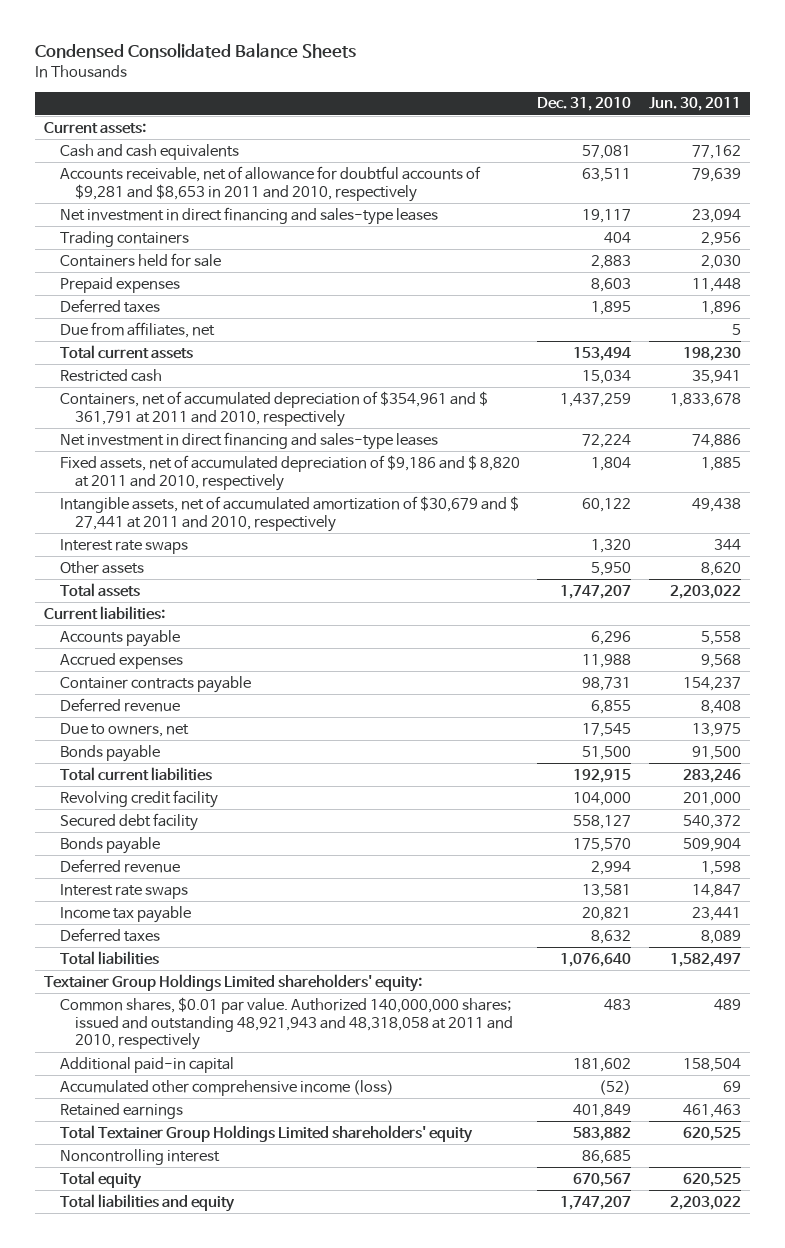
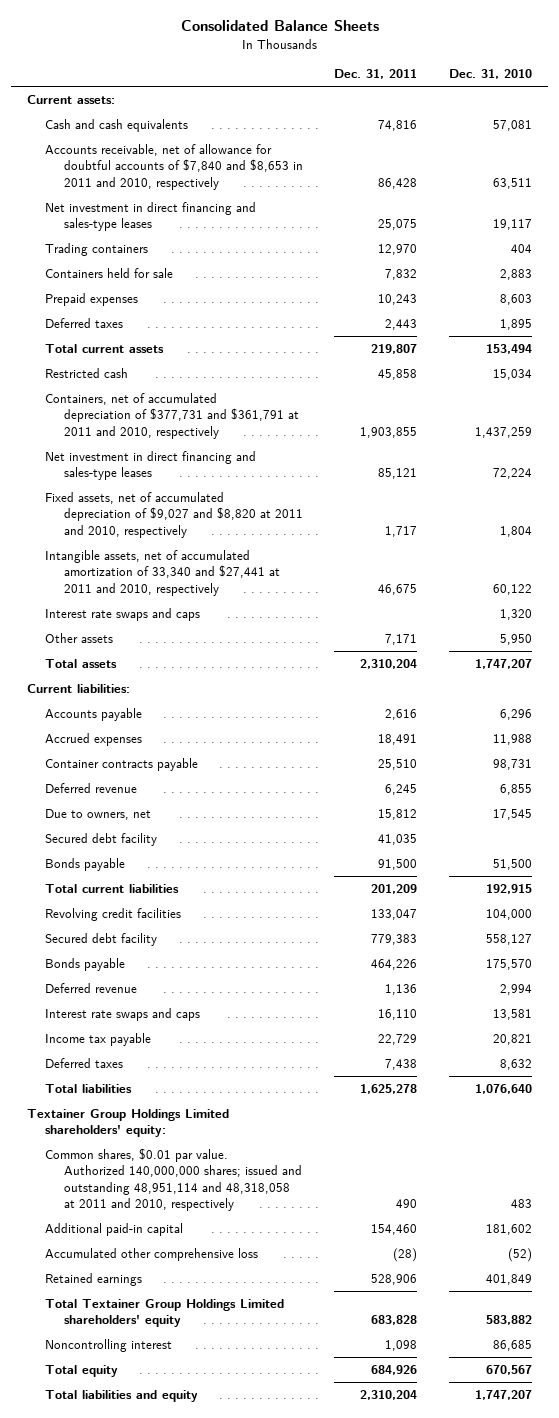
[34,43,356,59] Condensed Consolidated Balance Sheets -> [180,20,379,32] Consolidated Balance Sheets
[649,97,742,112] Jun. 30, 2011 -> none
none -> [334,69,418,80] Dec. 31, 2011
[59,165,481,202] Accounts receivable, net of allowance for doubtful accounts of $9,281 and $8,653 in 2011 and 2010, respectively -> [45,143,303,190] Accounts receivable, net of allowance for doubtful accounts of $7,840 and $8,653 in 2011 and 2010, respectively
[59,321,215,338] Due from affiliates, net -> none
[59,390,488,427] Containers, net of accumulated depreciation of $354,961 and $ 361,791 at 2011 and 2010, respectively -> [45,392,299,439] Containers, net of accumulated depreciation of $377,731 and $361,791 at 2011 and 2010, respectively
[59,454,520,491] Fixed assets, net of accumulated depreciation of $9,186 and $ 8,820 at 2011 and 2010, respectively -> [45,491,303,538] Fixed assets, net of accumulated depreciation of $9,027 and $8,820 at 2011 and 2010, respectively
[59,495,519,532] Intangible assets, net of accumulated amortization of $30,679 and $ 27,441 at 2011 and 2010, respectively -> [45,549,280,596] Intangible assets, net of accumulated amortization of 33,340 and $27,441 at 2011 and 2010, respectively
[59,538,188,554] Interest rate swaps -> [45,607,201,621] Interest rate swaps and caps
none -> [45,832,158,846] Secured debt facility
[59,789,218,808] Revolving credit facility -> [45,907,182,921] Revolving credit facilities
[59,883,188,899] Interest rate swaps -> [45,1007,201,1021] Interest rate swaps and caps
[59,996,514,1051] Common shares, $0.01 par value. Authorized 140,000,000 shares; issued and outstanding 48,921,943 and 48,318,058 at 2011 and 2010, respectively -> [45,1147,302,1212] Common shares, $0.01 par value. Authorized 140,000,000 shares; issued and outstanding 48,951,114 and 48,318,058 at 2011 and 2010, respectively
[59,1079,394,1096] Accumulated other comprehensive income (loss) -> [45,1247,259,1261] Accumulated other comprehensive loss

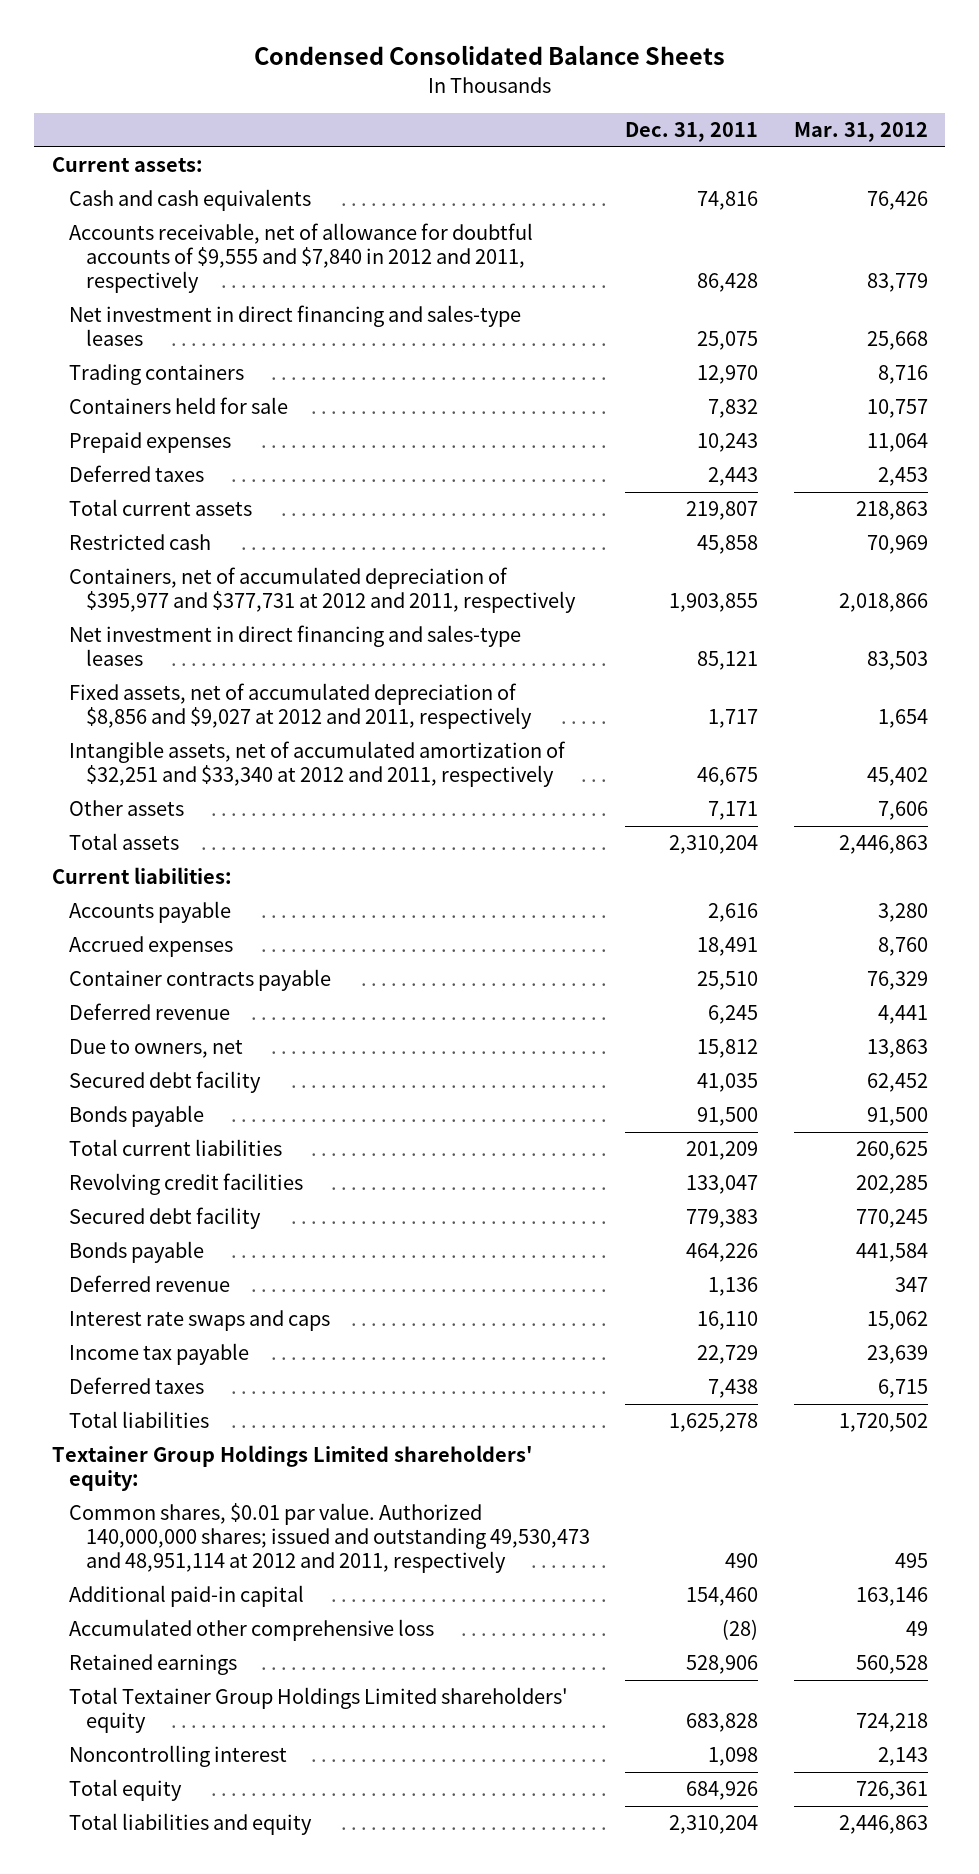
[180,20,379,32] Consolidated Balance Sheets -> [253,45,725,66] Condensed Consolidated Balance Sheets
[449,69,533,80] Dec. 31, 2010 -> none
none -> [793,122,928,143] Mar. 31, 2012
[45,143,303,190] Accounts receivable, net of allowance for doubtful accounts of $7,840 and $8,653 in 2011 and 2010, respectively -> [68,223,533,294] Accounts receivable, net of allowance for doubtful accounts of $9,555 and $7,840 in 2012 and 2011, respectively
[45,392,299,439] Containers, net of accumulated depreciation of $377,731 and $361,791 at 2011 and 2010, respectively -> [68,567,576,614] Containers, net of accumulated depreciation of $395,977 and $377,731 at 2012 and 2011, respectively
[45,607,201,621] Interest rate swaps and caps -> none
[45,491,303,538] Fixed assets, net of accumulated depreciation of $9,027 and $8,820 at 2011 and 2010, respectively -> [68,683,532,730] Fixed assets, net of accumulated depreciation of $8,856 and $9,027 at 2012 and 2011, respectively
[45,549,280,596] Intangible assets, net of accumulated amortization of 33,340 and $27,441 at 2011 and 2010, respectively -> [68,741,566,788] Intangible assets, net of accumulated amortization of $32,251 and $33,340 at 2012 and 2011, respectively
[45,1147,302,1212] Common shares, $0.01 par value. Authorized 140,000,000 shares; issued and outstanding 48,951,114 and 48,318,058 at 2011 and 2010, respectively -> [68,1503,590,1574] Common shares, $0.01 par value. Authorized 140,000,000 shares; issued and outstanding 49,530,473 and 48,951,114 at 2012 and 2011, respectively

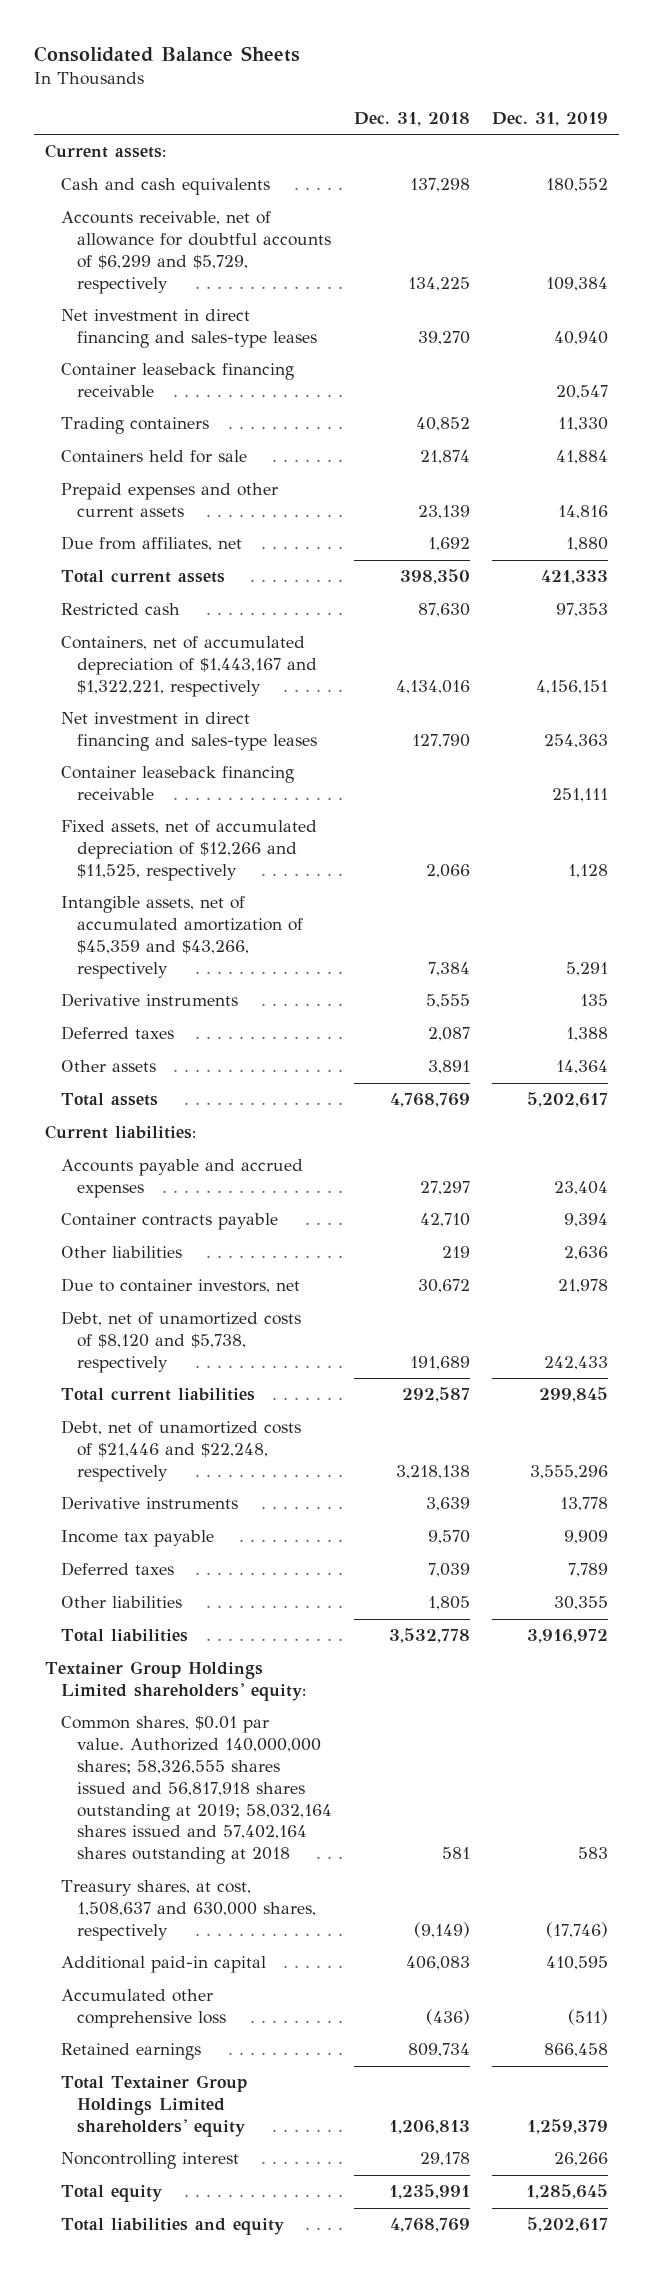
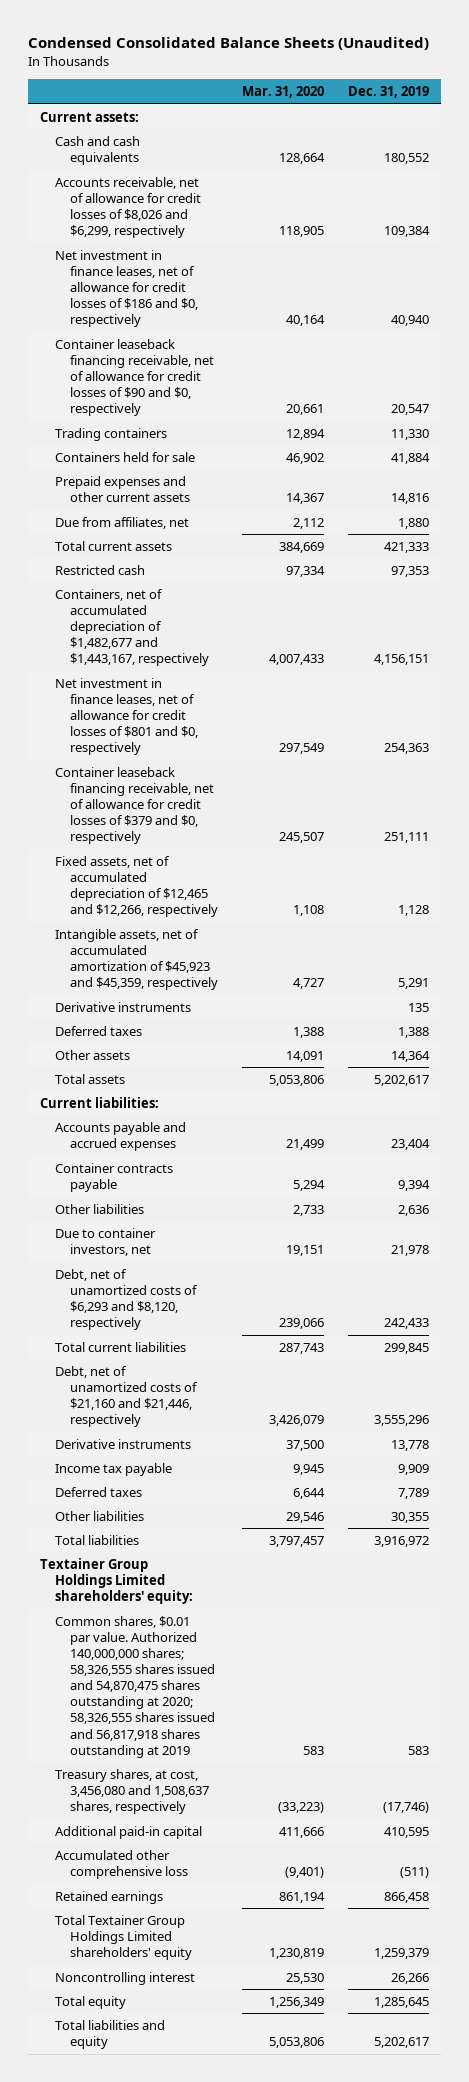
[33,45,300,62] Consolidated Balance Sheets -> [27,37,429,51] Condensed Consolidated Balance Sheets (Unaudited)
[354,111,471,126] Dec. 31, 2018 -> none
none -> [241,86,324,99] Mar. 31, 2020
[60,211,331,294] Accounts receivable, net of allowance for doubtful accounts of $6,299 and $5,729, respectively -> [54,176,201,239] Accounts receivable, net of allowance for credit losses of $8,026 and $6,299, respectively
[60,309,317,349] Net investment in direct financing and sales-type leases -> [54,249,198,328] Net investment in finance leases, net of allowance for credit losses of $186 and $0, respectively
[60,363,294,398] Container leaseback financing receivable -> [54,338,214,417] Container leaseback financing receivable, net of allowance for credit losses of $90 and $0, respectively
[60,636,317,697] Containers, net of accumulated depreciation of $1,443,167 and $1,322,221, respectively -> [54,588,209,667] Containers, net of accumulated depreciation of $1,482,677 and $1,443,167, respectively
[60,712,317,752] Net investment in direct financing and sales-type leases -> [54,677,198,756] Net investment in finance leases, net of allowance for credit losses of $801 and $0, respectively
[60,766,294,801] Container leaseback financing receivable -> [54,766,214,845] Container leaseback financing receivable, net of allowance for credit losses of $379 and $0, respectively
[60,820,317,881] Fixed assets, net of accumulated depreciation of $12,266 and $11,525, respectively -> [54,855,218,918] Fixed assets, net of accumulated depreciation of $12,465 and $12,266, respectively
[60,896,303,979] Intangible assets, net of accumulated amortization of $45,359 and $43,266, respectively -> [54,928,218,991] Intangible assets, net of accumulated amortization of $45,923 and $45,359, respectively
[60,1311,301,1373] Debt, net of unamortized costs of $8,120 and $5,738, respectively -> [54,1268,198,1331] Debt, net of unamortized costs of $6,293 and $8,120, respectively
[60,1420,301,1482] Debt, net of unamortized costs of $21,446 and $22,248, respectively -> [54,1365,198,1428] Debt, net of unamortized costs of $21,160 and $21,446, respectively
[60,1716,332,1865] Common shares, $0.01 par value. Authorized 140,000,000 shares; 58,326,555 shares issued and 56,817,918 shares outstanding at 2019; 58,032,164 shares issued and 57,402,164 shares outstanding at 2018 -> [54,1615,215,1758] Common shares, $0.01 par value. Authorized 140,000,000 shares; 58,326,555 shares issued and 54,870,475 shares outstanding at 2020; 58,326,555 shares issued and 56,817,918 shares outstanding at 2019
[60,1880,316,1941] Treasury shares, at cost, 1,508,637 and 630,000 shares, respectively -> [54,1768,209,1815] Treasury shares, at cost, 3,456,080 and 1,508,637 shares, respectively

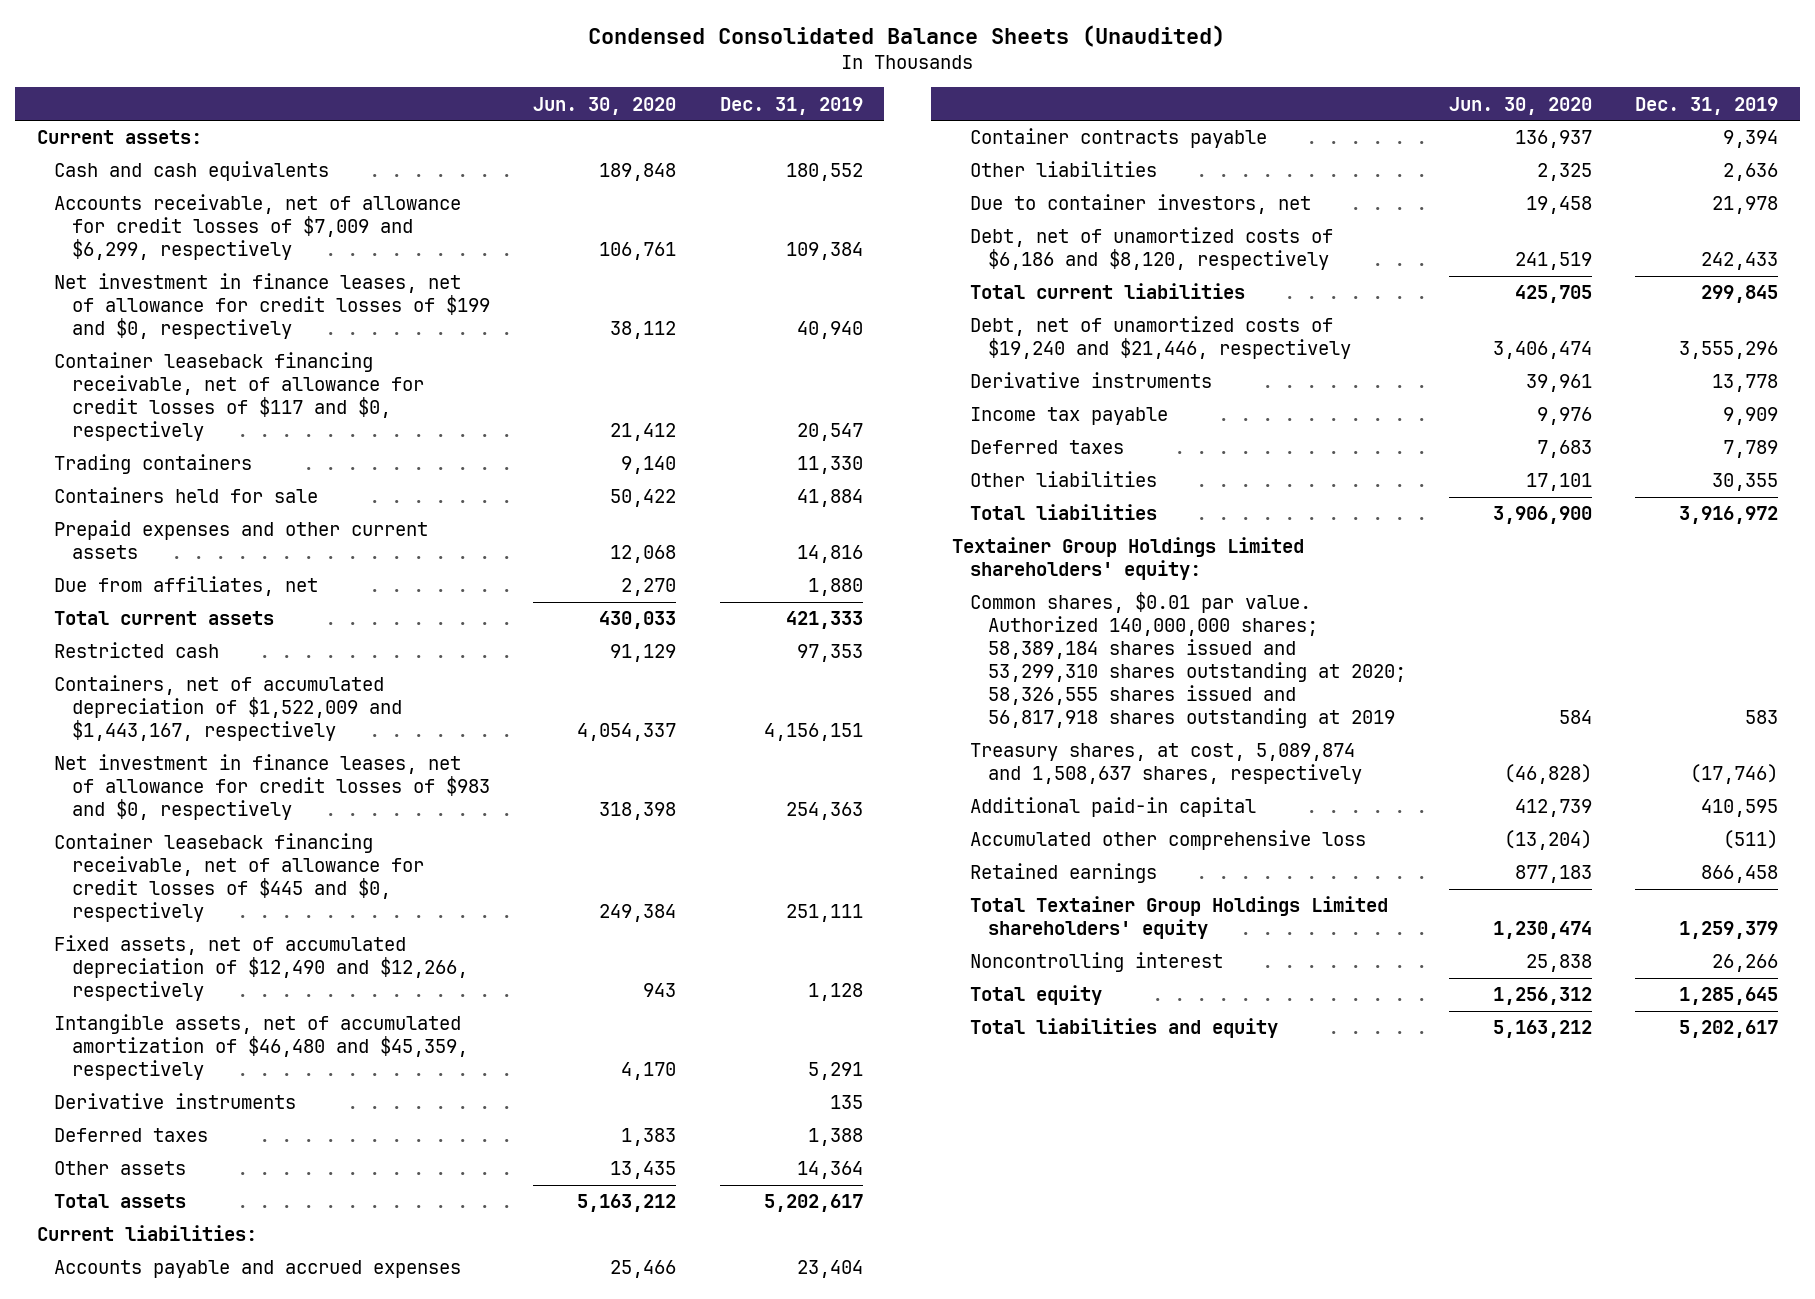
[241,86,324,99] Mar. 31, 2020 -> none
none -> [533,96,677,115] Jun. 30, 2020
[54,176,201,239] Accounts receivable, net of allowance for credit losses of $8,026 and $6,299, respectively -> [54,194,462,261] Accounts receivable, net of allowance for credit losses of $7,009 and $6,299, respectively
[54,249,198,328] Net investment in finance leases, net of allowance for credit losses of $186 and $0, respectively -> [54,273,491,340] Net investment in finance leases, net of allowance for credit losses of $199 and $0, respectively
[54,338,214,417] Container leaseback financing receivable, net of allowance for credit losses of $90 and $0, respectively -> [54,352,425,441] Container leaseback financing receivable, net of allowance for credit losses of $117 and $0, respectively
[54,588,209,667] Containers, net of accumulated depreciation of $1,482,677 and $1,443,167, respectively -> [54,675,403,742] Containers, net of accumulated depreciation of $1,522,009 and $1,443,167, respectively
[54,677,198,756] Net investment in finance leases, net of allowance for credit losses of $801 and $0, respectively -> [54,754,491,821] Net investment in finance leases, net of allowance for credit losses of $983 and $0, respectively
[54,766,214,845] Container leaseback financing receivable, net of allowance for credit losses of $379 and $0, respectively -> [54,833,425,922] Container leaseback financing receivable, net of allowance for credit losses of $445 and $0, respectively
[54,855,218,918] Fixed assets, net of accumulated depreciation of $12,465 and $12,266, respectively -> [54,935,469,1002] Fixed assets, net of accumulated depreciation of $12,490 and $12,266, respectively
[54,928,218,991] Intangible assets, net of accumulated amortization of $45,923 and $45,359, respectively -> [54,1014,469,1081] Intangible assets, net of accumulated amortization of $46,480 and $45,359, respectively
[54,1268,198,1331] Debt, net of unamortized costs of $6,293 and $8,120, respectively -> [969,227,1333,271] Debt, net of unamortized costs of $6,186 and $8,120, respectively
[54,1365,198,1428] Debt, net of unamortized costs of $21,160 and $21,446, respectively -> [969,316,1351,360] Debt, net of unamortized costs of $19,240 and $21,446, respectively
[54,1615,215,1758] Common shares, $0.01 par value. Authorized 140,000,000 shares; 58,326,555 shares issued and 54,870,475 shares outstanding at 2020; 58,326,555 shares issued and 56,817,918 shares outstanding at 2019 -> [969,592,1406,728] Common shares, $0.01 par value. Authorized 140,000,000 shares; 58,389,184 shares issued and 53,299,310 shares outstanding at 2020; 58,326,555 shares issued and 56,817,918 shares outstanding at 2019
[54,1768,209,1815] Treasury shares, at cost, 3,456,080 and 1,508,637 shares, respectively -> [969,743,1362,785] Treasury shares, at cost, 5,089,874 and 1,508,637 shares, respectively

